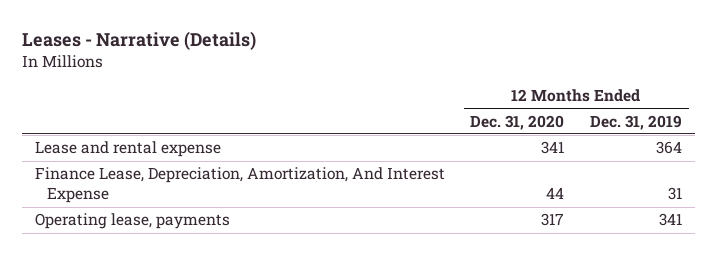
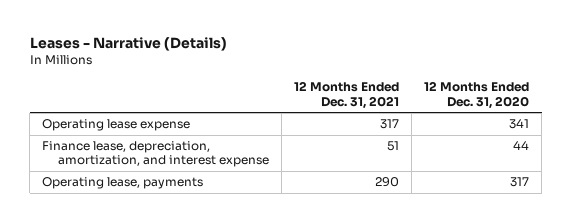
[590,114,683,130] Dec. 31, 2019 -> none
none -> [294,81,400,109] 12 Months Ended Dec. 31, 2021
[34,141,221,158] Lease and rental expense -> [42,119,191,132] Operating lease expense
[34,167,445,204] Finance Lease, Depreciation, Amortization, And Interest Expense -> [42,141,269,168] Finance lease, depreciation, amortization, and interest expense

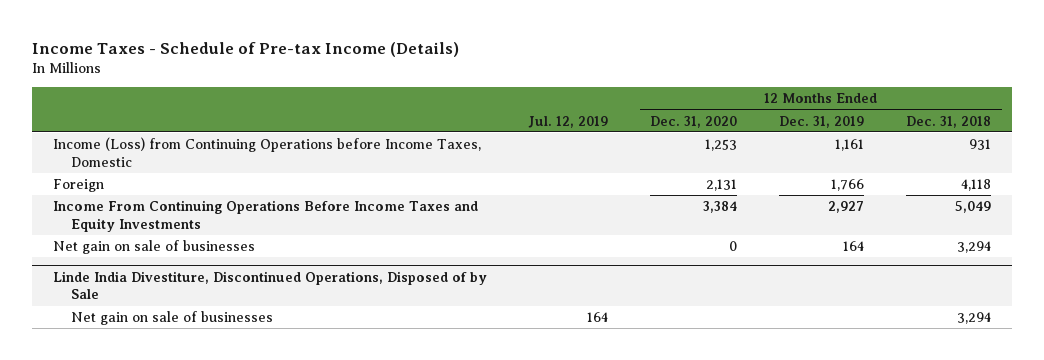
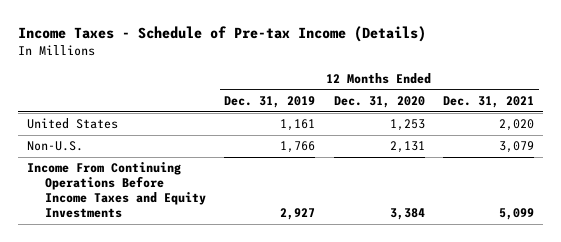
[527,115,608,128] Jul. 12, 2019 -> none
[906,115,992,128] Dec. 31, 2018 -> none
none -> [443,95,535,108] Dec. 31, 2021
[52,137,481,167] Income (Loss) from Continuing Operations before Income Taxes, Domestic -> [27,118,119,130] United States
[52,179,104,193] Foreign -> [27,141,84,152] Non-U.S.
[52,240,255,255] Net gain on sale of businesses -> none
[52,270,487,300] Linde India Divestiture, Discontinued Operations, Disposed of by Sale -> none
[71,311,274,326] Net gain on sale of businesses -> none

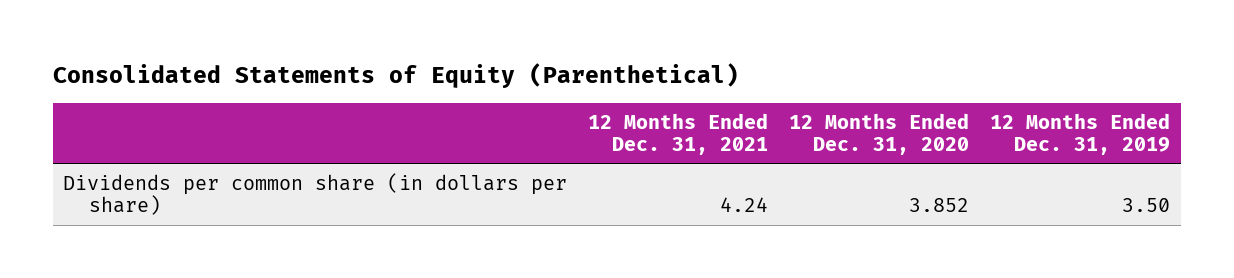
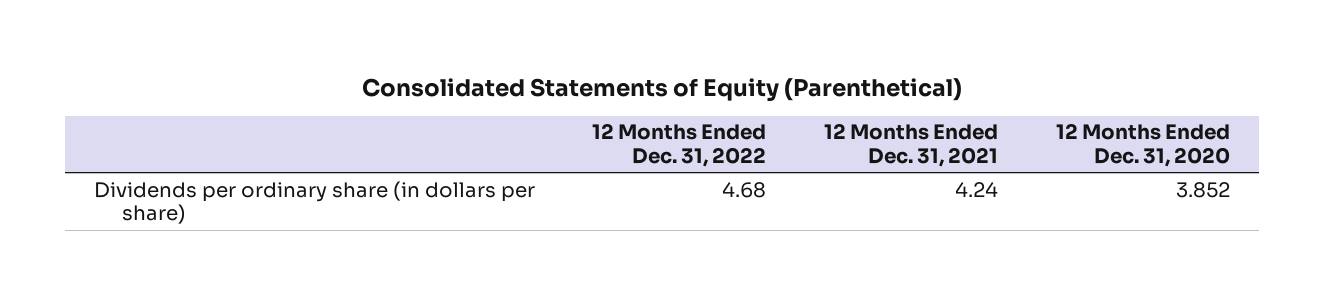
[990,112,1171,156] 12 Months Ended Dec. 31, 2019 -> none
none -> [592,123,767,167] 12 Months Ended Dec. 31, 2022
[63,172,568,216] Dividends per common share (in dollars per share) -> [93,180,535,225] Dividends per ordinary share (in dollars per share)

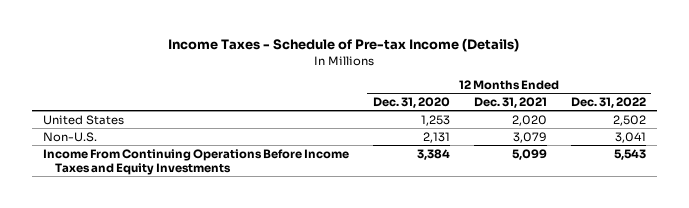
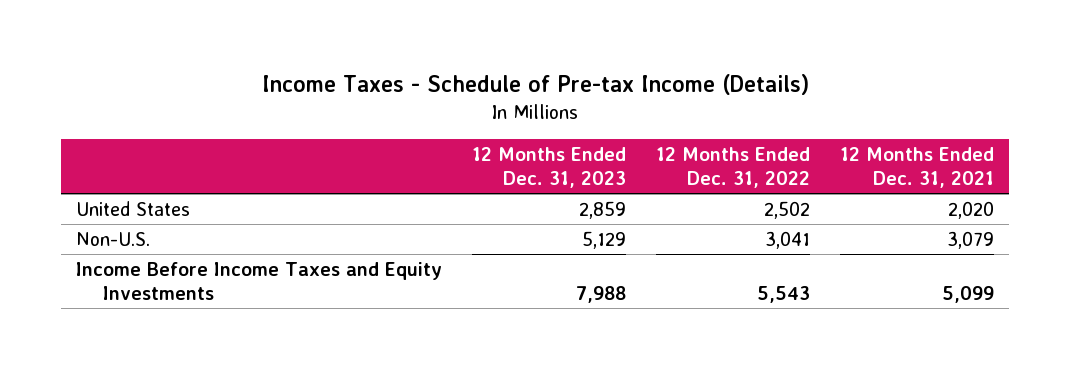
[373,96,451,108] Dec. 31, 2020 -> none
none -> [471,146,626,189] 12 Months Ended Dec. 31, 2023
[43,148,350,175] Income From Continuing Operations Before Income Taxes and Equity Investments -> [75,261,442,301] Income Before Income Taxes and Equity Investments

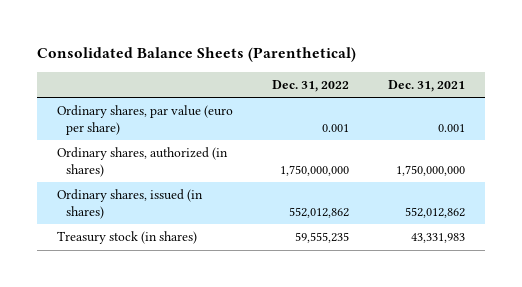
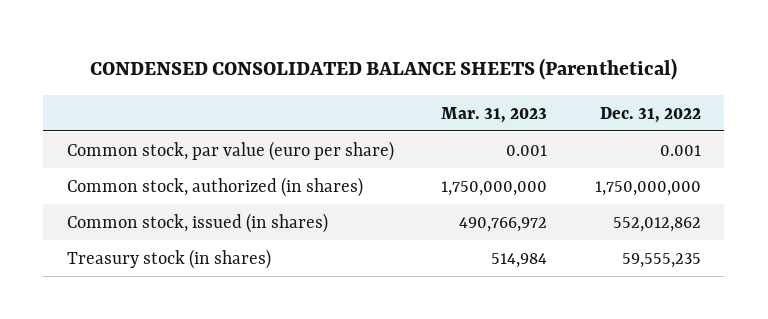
[37,47,357,63] Consolidated Balance Sheets (Parenthetical) -> [89,57,677,80] CONDENSED CONSOLIDATED BALANCE SHEETS (Parenthetical)
[388,80,466,93] Dec. 31, 2021 -> none
none -> [441,106,548,123] Mar. 31, 2023
[56,105,233,135] Ordinary shares, par value (euro per share) -> [66,140,394,161] Common stock, par value (euro per share)
[56,147,228,177] Ordinary shares, authorized (in shares) -> [66,176,363,197] Common stock, authorized (in shares)
[56,189,203,219] Ordinary shares, issued (in shares) -> [66,212,328,233] Common stock, issued (in shares)

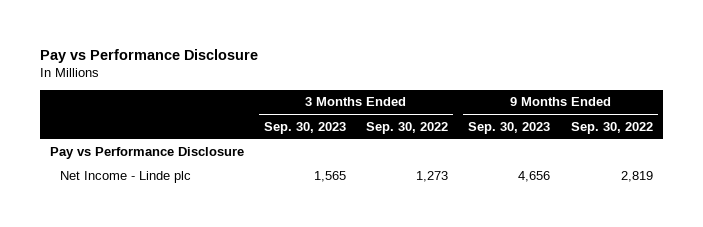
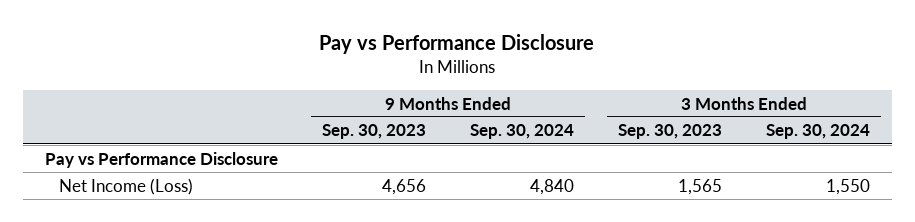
[366,121,449,134] Sep. 30, 2022 -> none
[570,121,653,134] Sep. 30, 2022 -> none
none -> [469,124,574,140] Sep. 30, 2024
none -> [765,124,870,140] Sep. 30, 2024
[60,170,192,183] Net Income - Linde plc -> [58,177,193,195] Net Income (Loss)

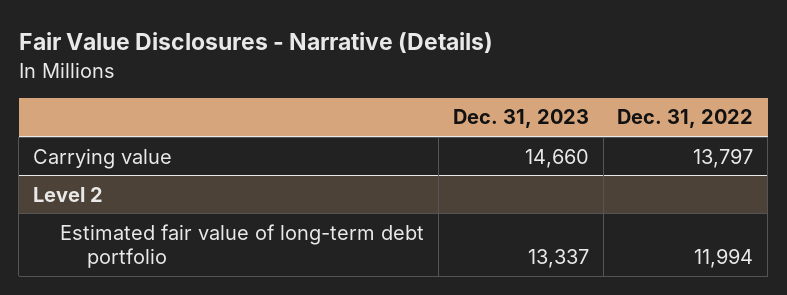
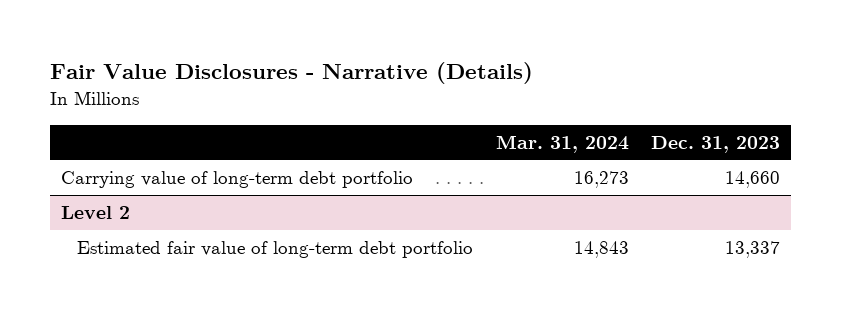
[617,109,754,129] Dec. 31, 2022 -> none
none -> [495,134,629,153] Mar. 31, 2024
[33,147,173,169] Carrying value -> [60,170,413,188] Carrying value of long-term debt portfolio

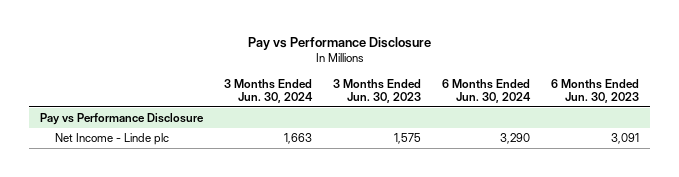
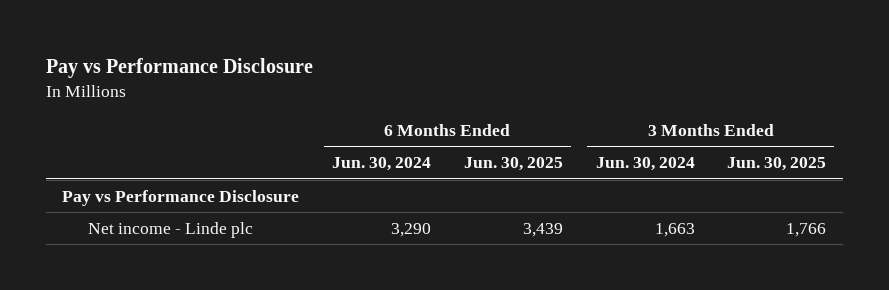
[333,78,422,103] 3 Months Ended Jun. 30, 2023 -> none
[551,78,640,103] 6 Months Ended Jun. 30, 2023 -> none
none -> [463,157,563,172] Jun. 30, 2025
none -> [727,157,827,172] Jun. 30, 2025
[55,133,170,146] Net Income - Linde plc -> [88,221,254,238] Net income - Linde plc

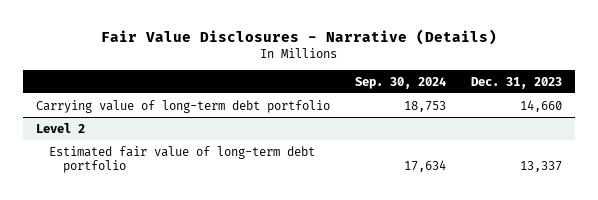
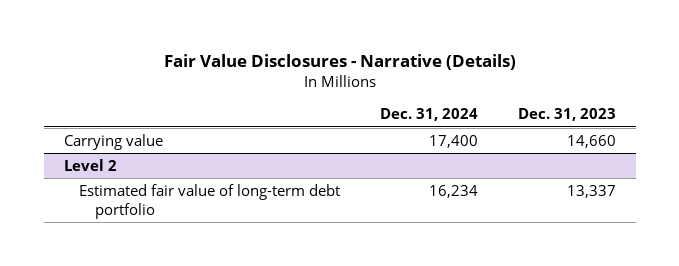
[354,76,446,89] Sep. 30, 2024 -> none
none -> [380,108,479,122] Dec. 31, 2024
[35,99,330,113] Carrying value of long-term debt portfolio -> [63,133,163,150] Carrying value

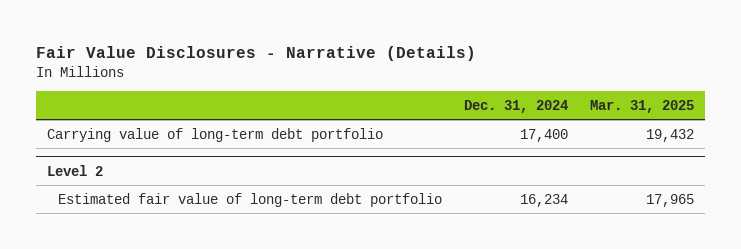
[517,108,616,122] Dec. 31, 2023 -> none
none -> [589,99,694,113] Mar. 31, 2025
[63,133,163,150] Carrying value -> [47,127,384,142] Carrying value of long-term debt portfolio

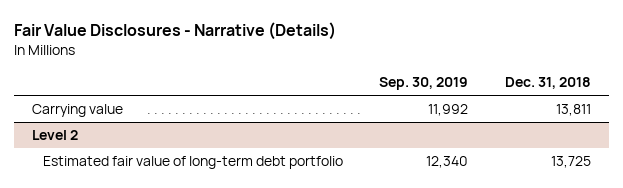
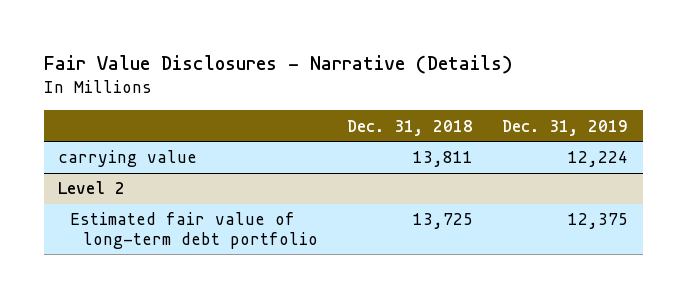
[379,77,469,91] Sep. 30, 2019 -> none
none -> [502,119,629,136] Dec. 31, 2019
[32,104,124,118] Carrying value -> [58,150,198,168] carrying value

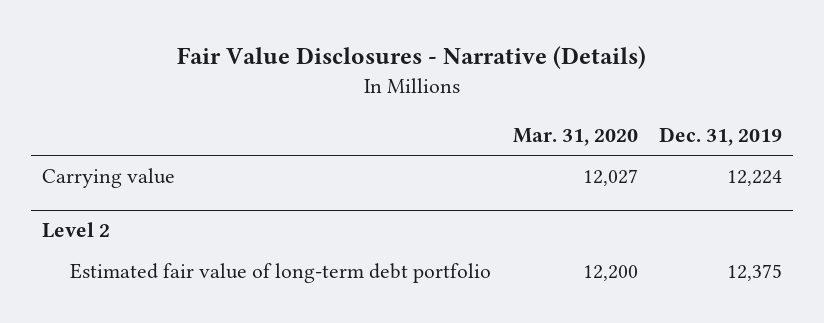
[346,119,473,136] Dec. 31, 2018 -> none
none -> [512,127,638,146] Mar. 31, 2020
[58,150,198,168] carrying value -> [41,168,175,189] Carrying value

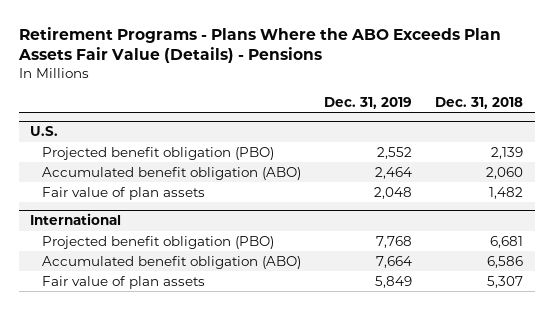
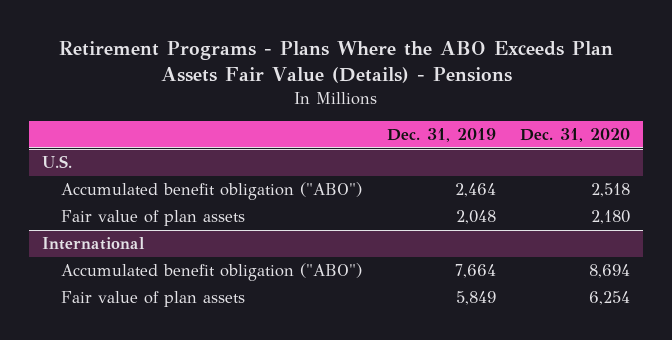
[435,96,524,109] Dec. 31, 2018 -> none
none -> [520,128,631,143] Dec. 31, 2020
[42,146,275,160] Projected benefit obligation (PBO) -> none
[42,166,302,180] Accumulated benefit obligation (ABO) -> [60,182,362,201] Accumulated benefit obligation ("ABO")
[42,235,275,249] Projected benefit obligation (PBO) -> none
[42,255,302,269] Accumulated benefit obligation (ABO) -> [60,263,362,282] Accumulated benefit obligation ("ABO")

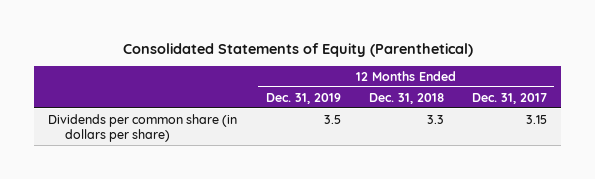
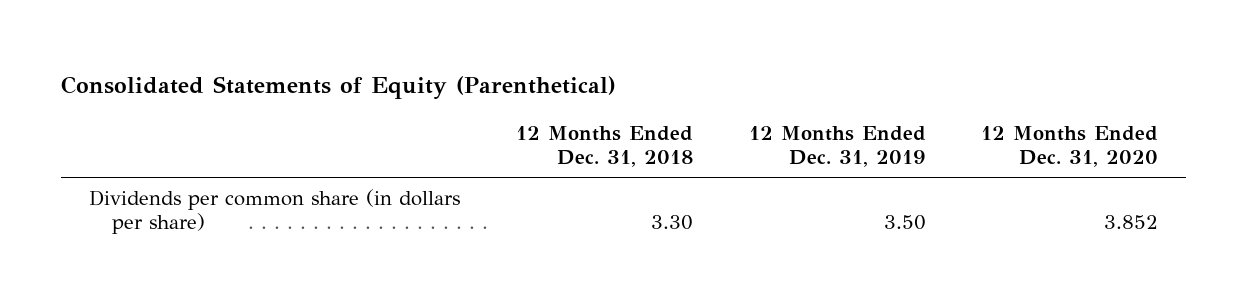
[471,92,547,104] Dec. 31, 2017 -> none
none -> [981,126,1159,168] 12 Months Ended Dec. 31, 2020
[323,114,341,124] 3.5 -> [883,215,926,231] 3.50
[426,114,444,124] 3.3 -> [650,215,693,231] 3.30

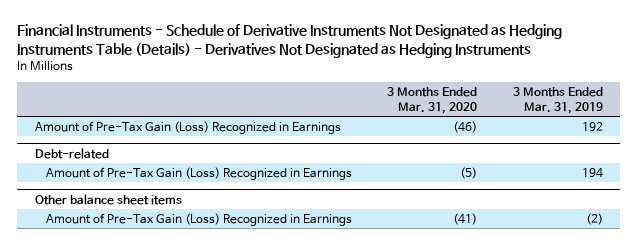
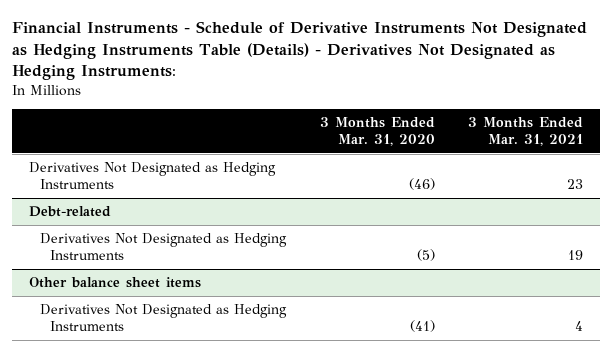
[17,24,563,58] Financial Instruments - Schedule of Derivative Instruments Not Designated as Hedging Instruments Table (Details) - Derivatives Not Designated as Hedging Instruments -> [11,21,587,81] Financial Instruments - Schedule of Derivative Instruments Not Designated as Hedging Instruments Table (Details) - Derivatives Not Designated as Hedging Instruments:
[512,86,603,115] 3 Months Ended Mar. 31, 2019 -> none
none -> [468,117,584,146] 3 Months Ended Mar. 31, 2021
[34,120,341,134] Amount of Pre-Tax Gain (Loss) Recognized in Earnings -> [28,162,276,190] Derivatives Not Designated as Hedging Instruments
[45,166,352,180] Amount of Pre-Tax Gain (Loss) Recognized in Earnings -> [39,233,287,261] Derivatives Not Designated as Hedging Instruments
[45,212,352,226] Amount of Pre-Tax Gain (Loss) Recognized in Earnings -> [39,304,287,332] Derivatives Not Designated as Hedging Instruments

